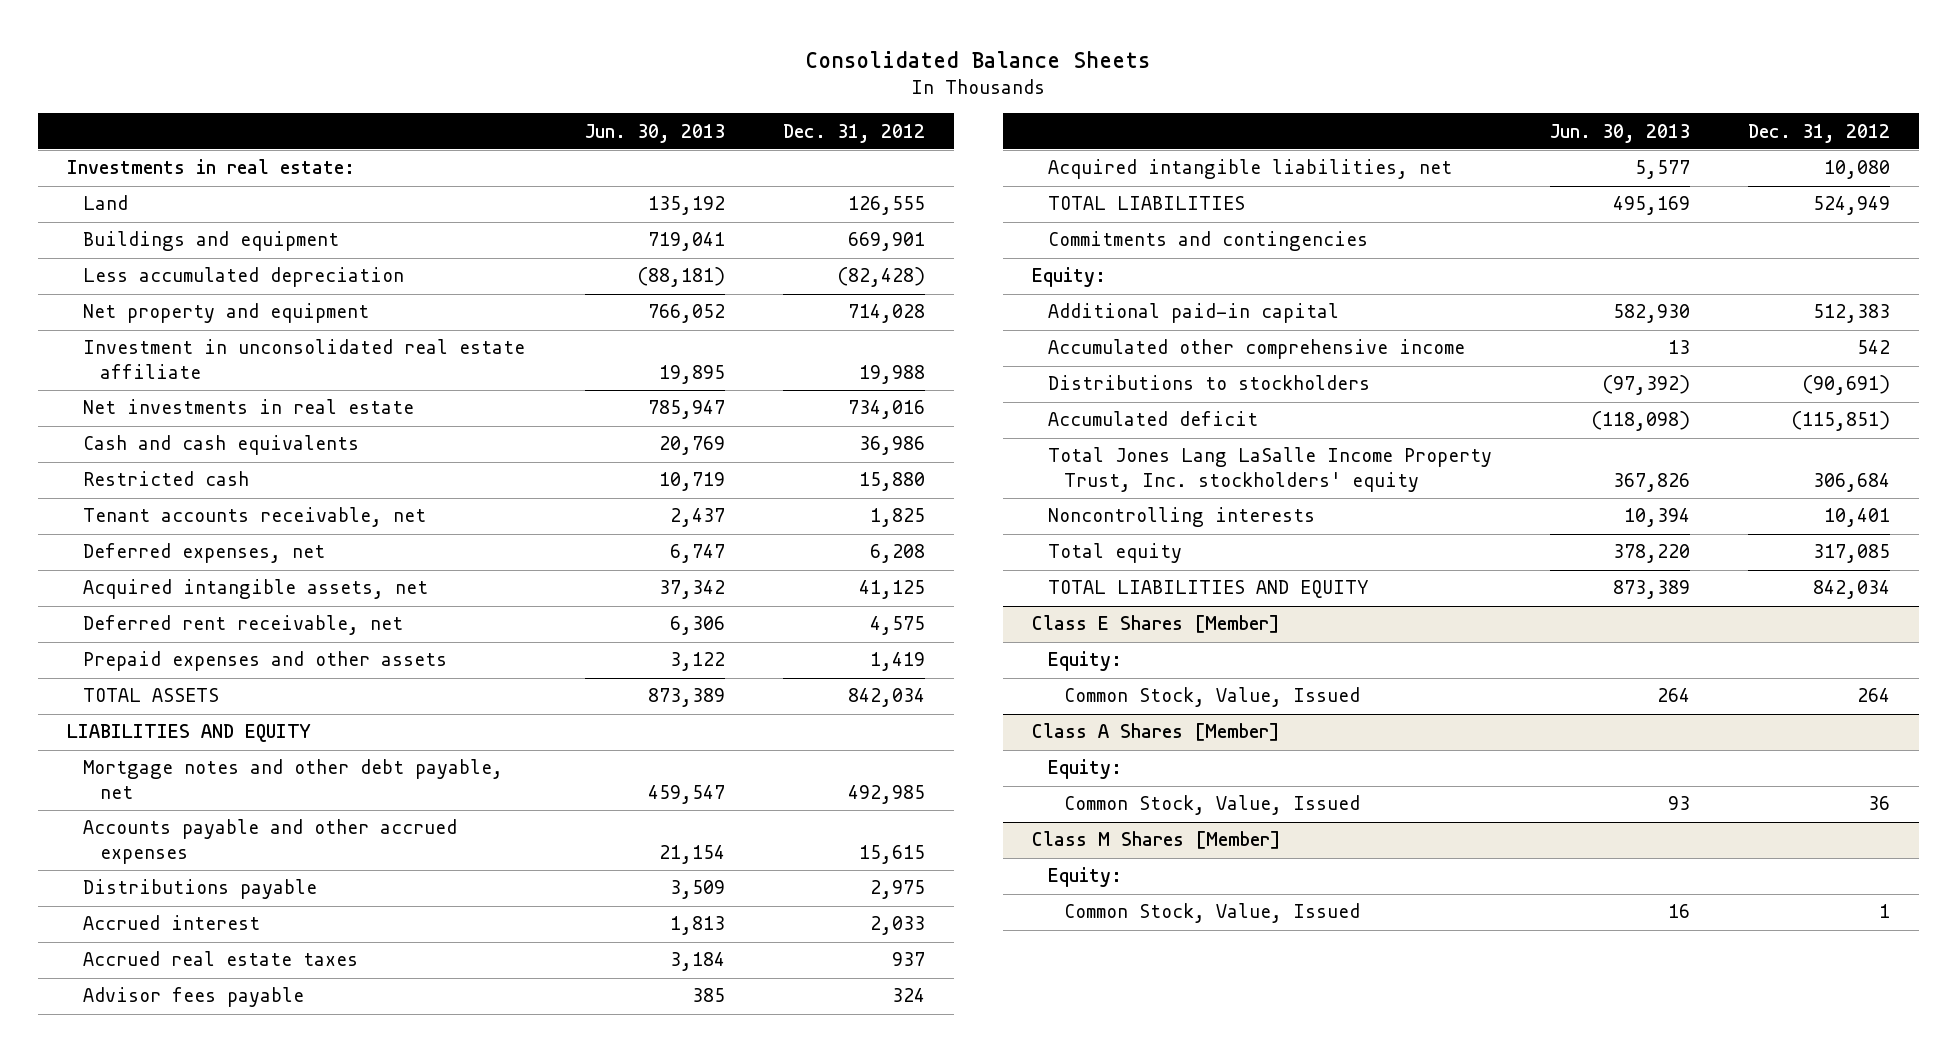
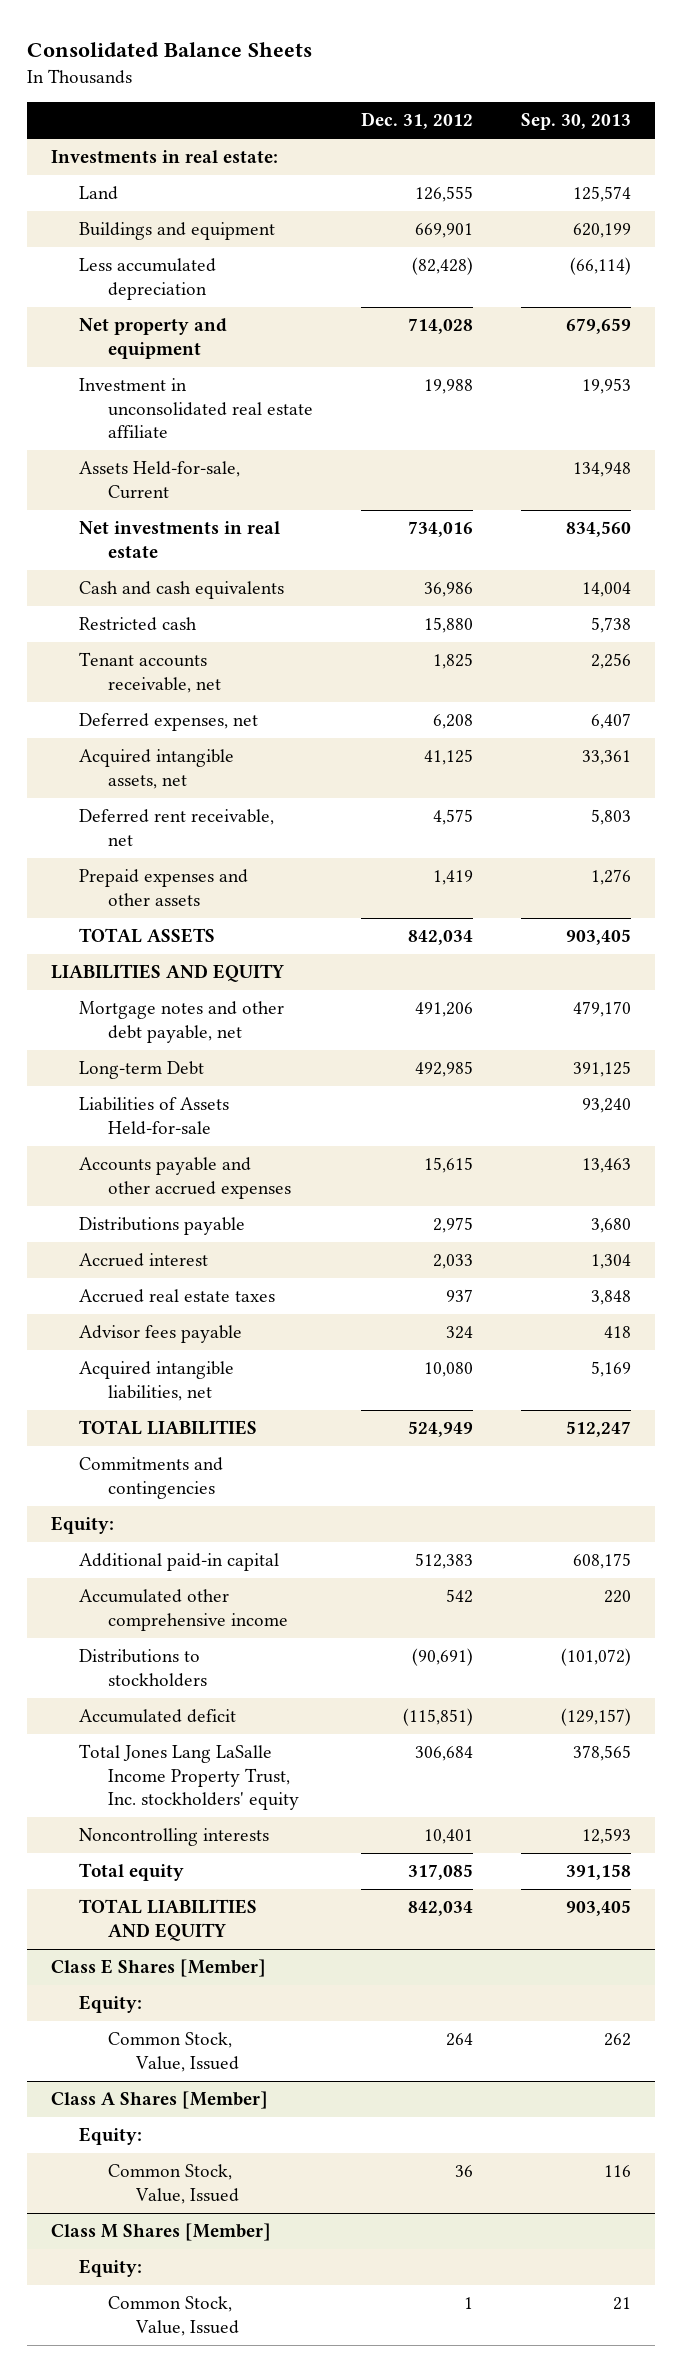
[585,123,726,143] Jun. 30, 2013 -> none
none -> [520,113,631,131] Sep. 30, 2013
none -> [79,461,241,499] Assets Held-for-sale, Current
[848,785,926,805] 492,985 -> [414,1002,473,1018] 491,206
none -> [79,1061,205,1080] Long-term Debt
none -> [79,1097,230,1135] Liabilities of Assets Held-for-sale

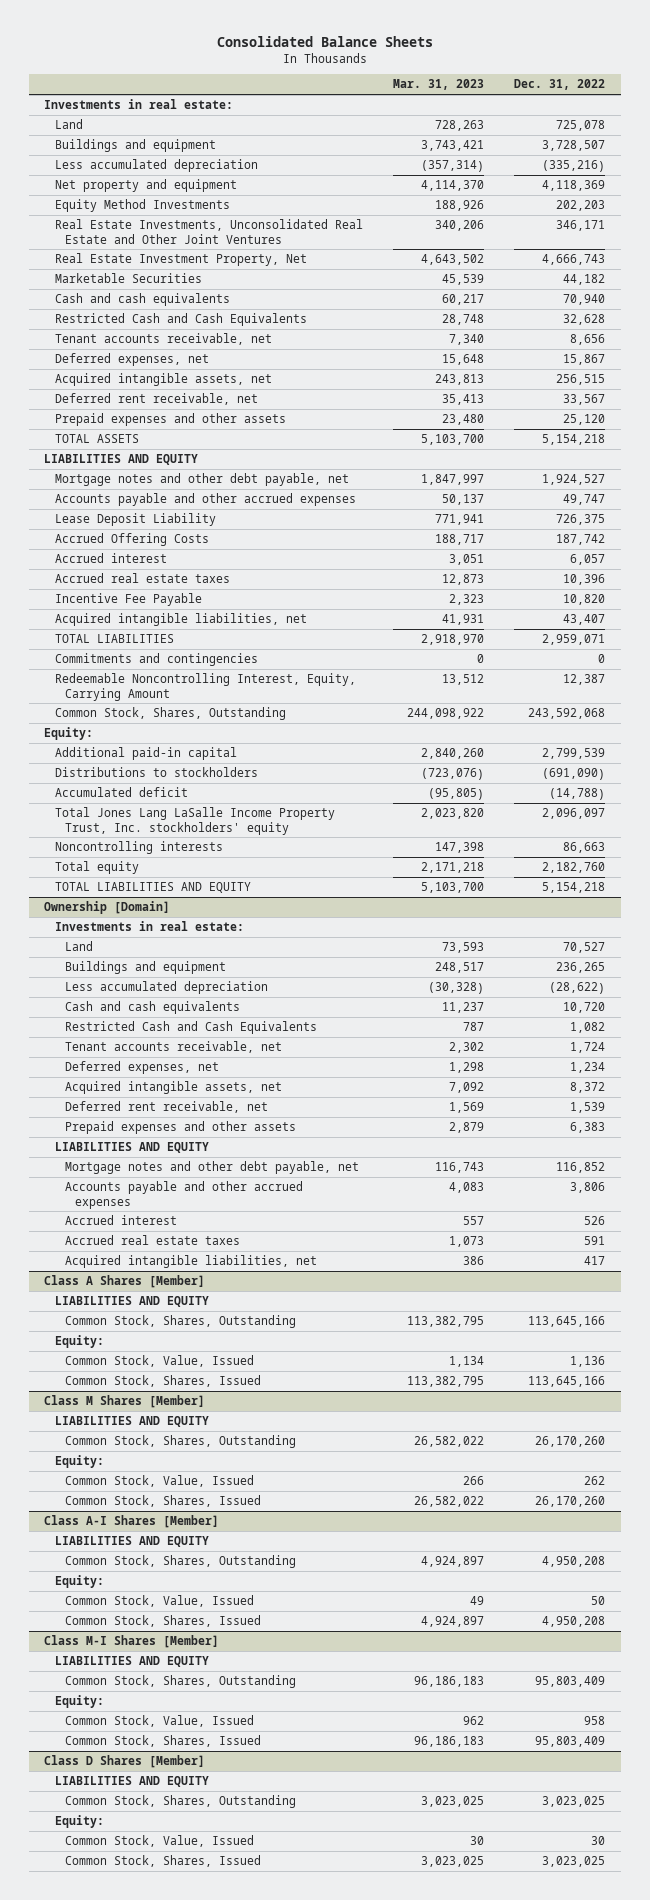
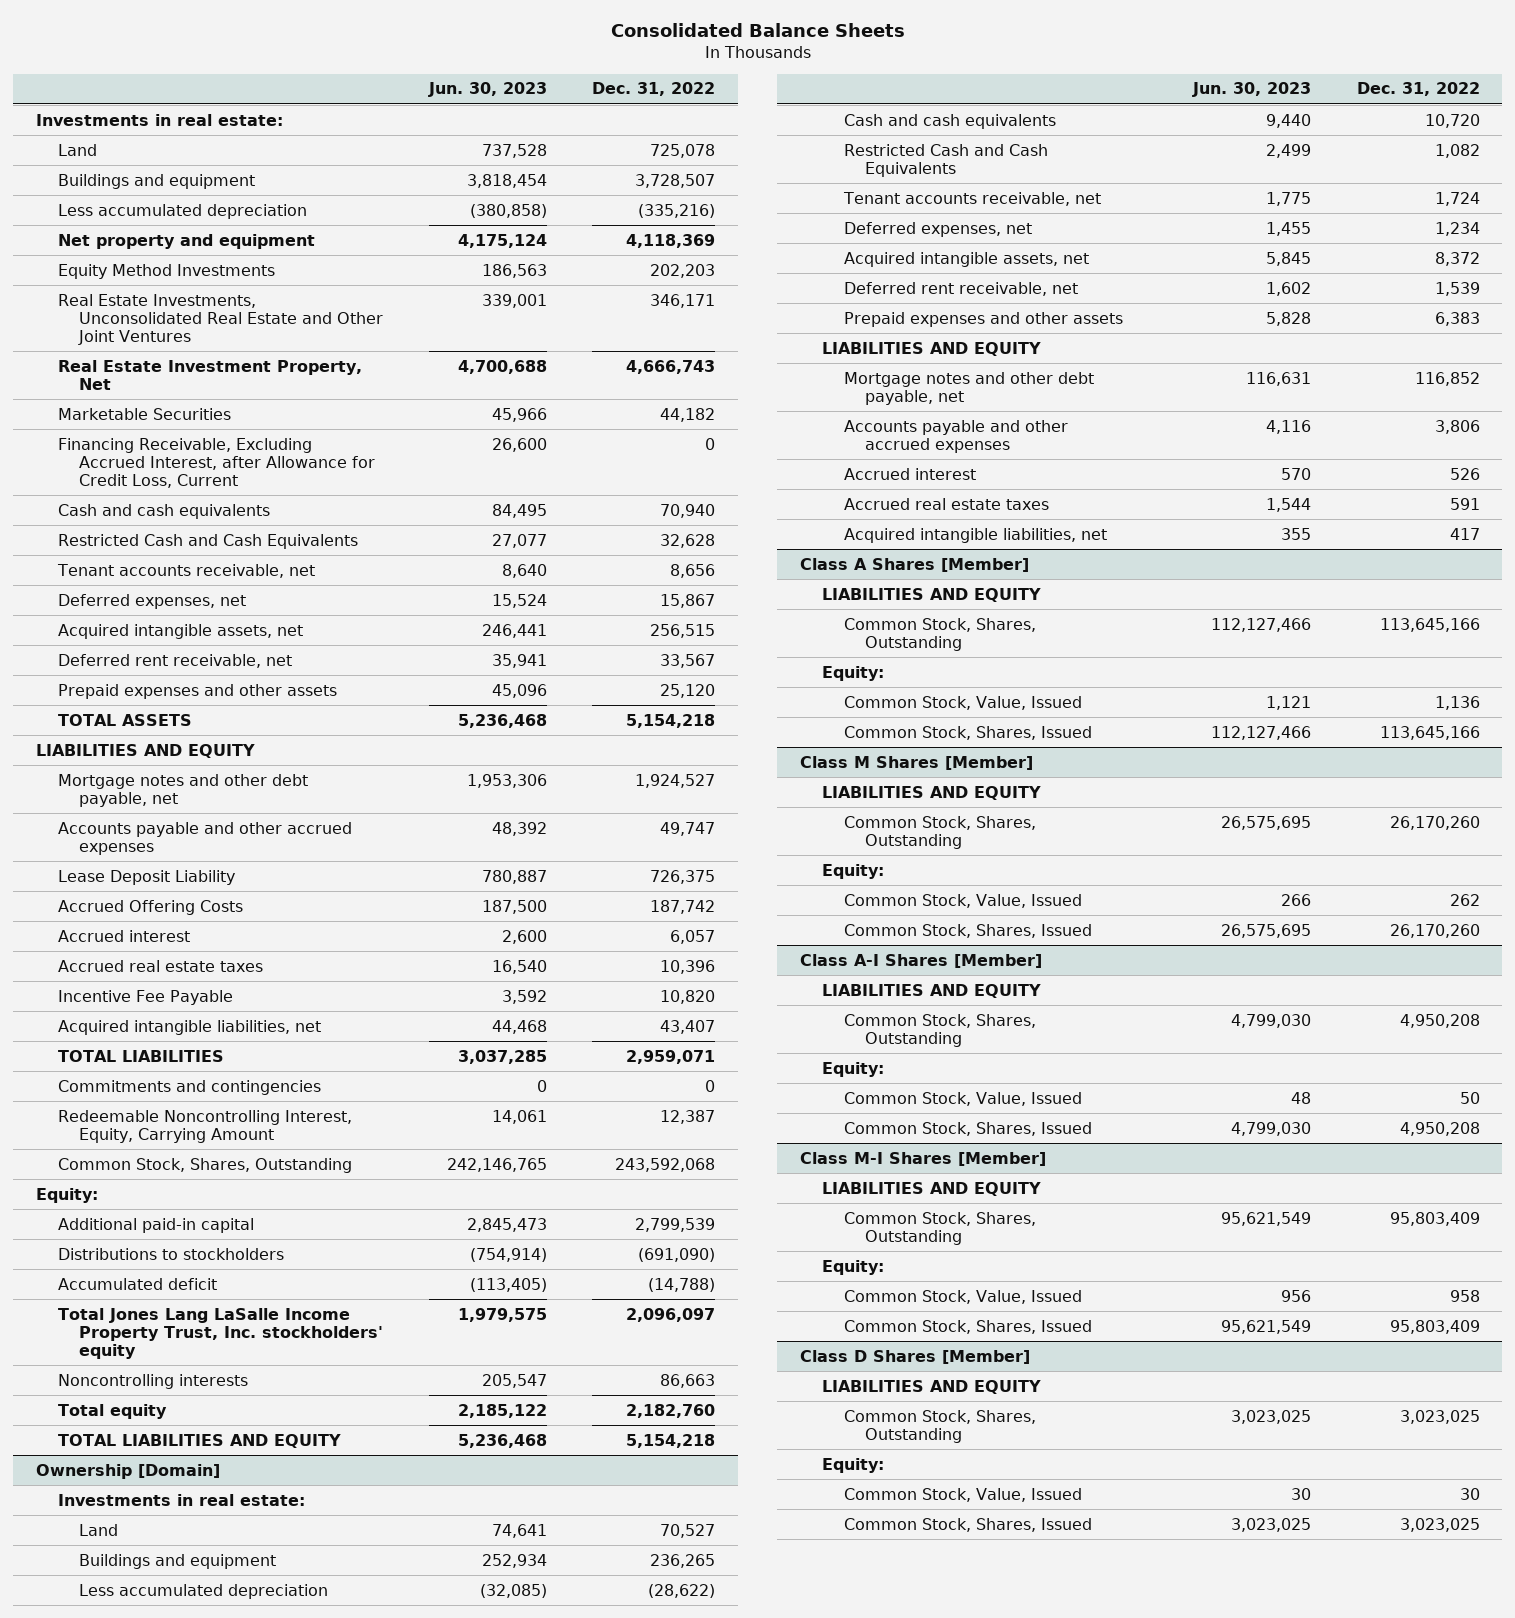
[392,79,484,91] Mar. 31, 2023 -> none
none -> [427,82,547,98] Jun. 30, 2023
none -> [57,437,376,488] Financing Receivable, Excluding Accrued Interest, after Allowance for Credit Loss, Current

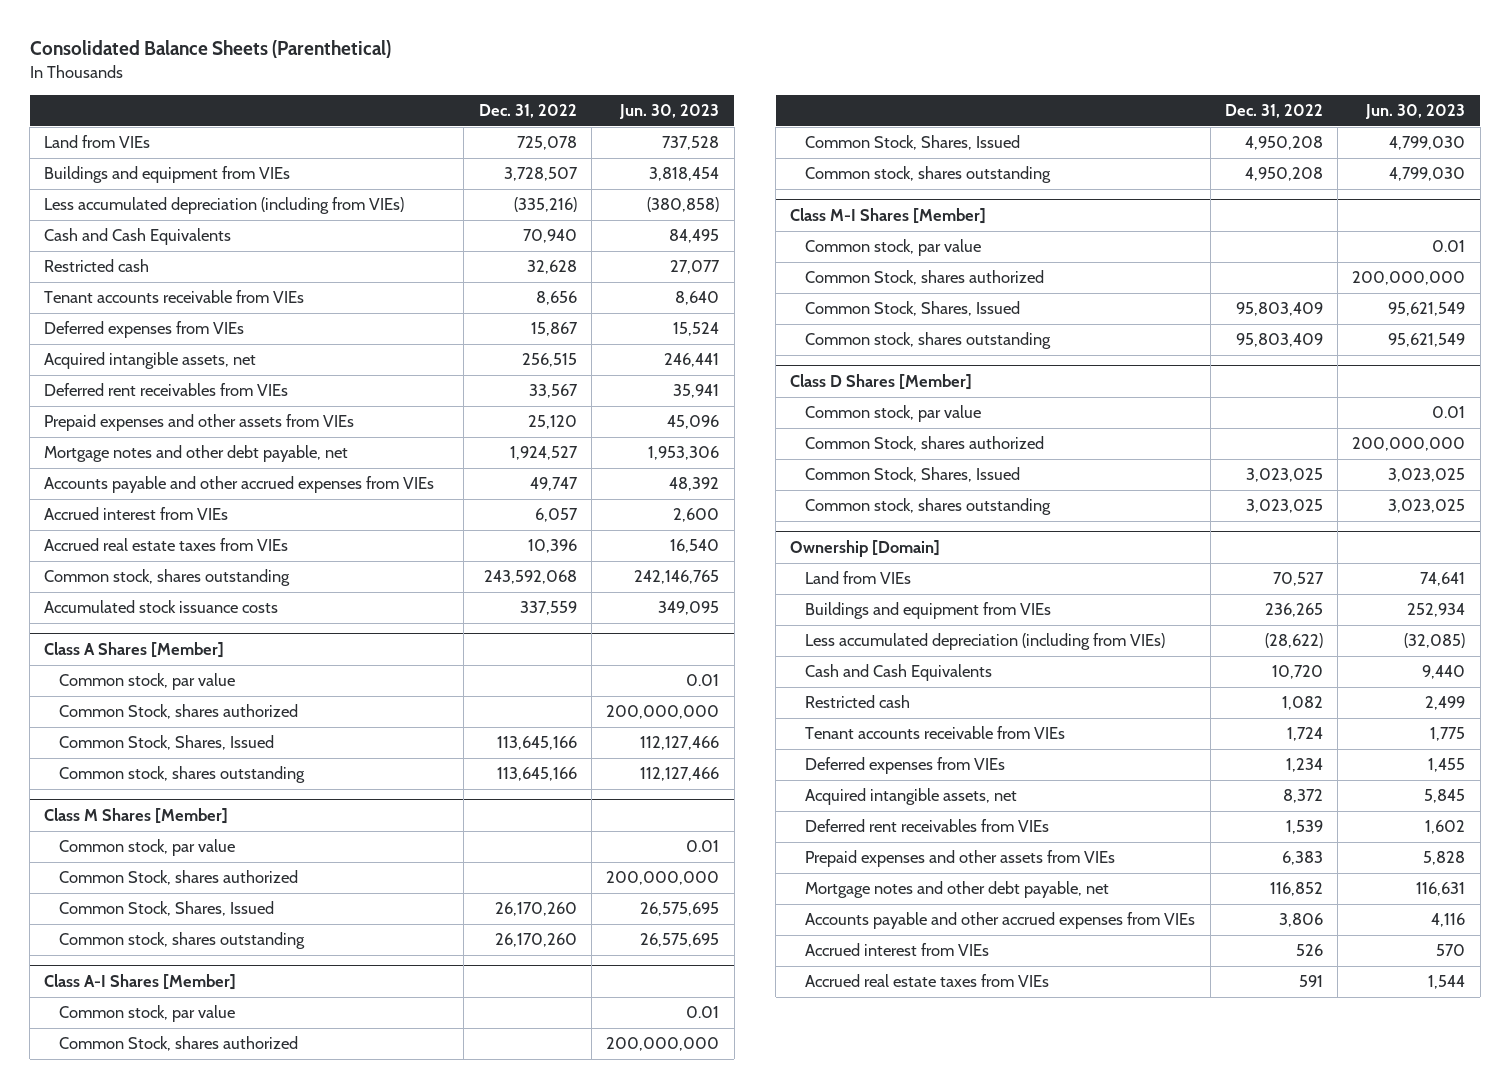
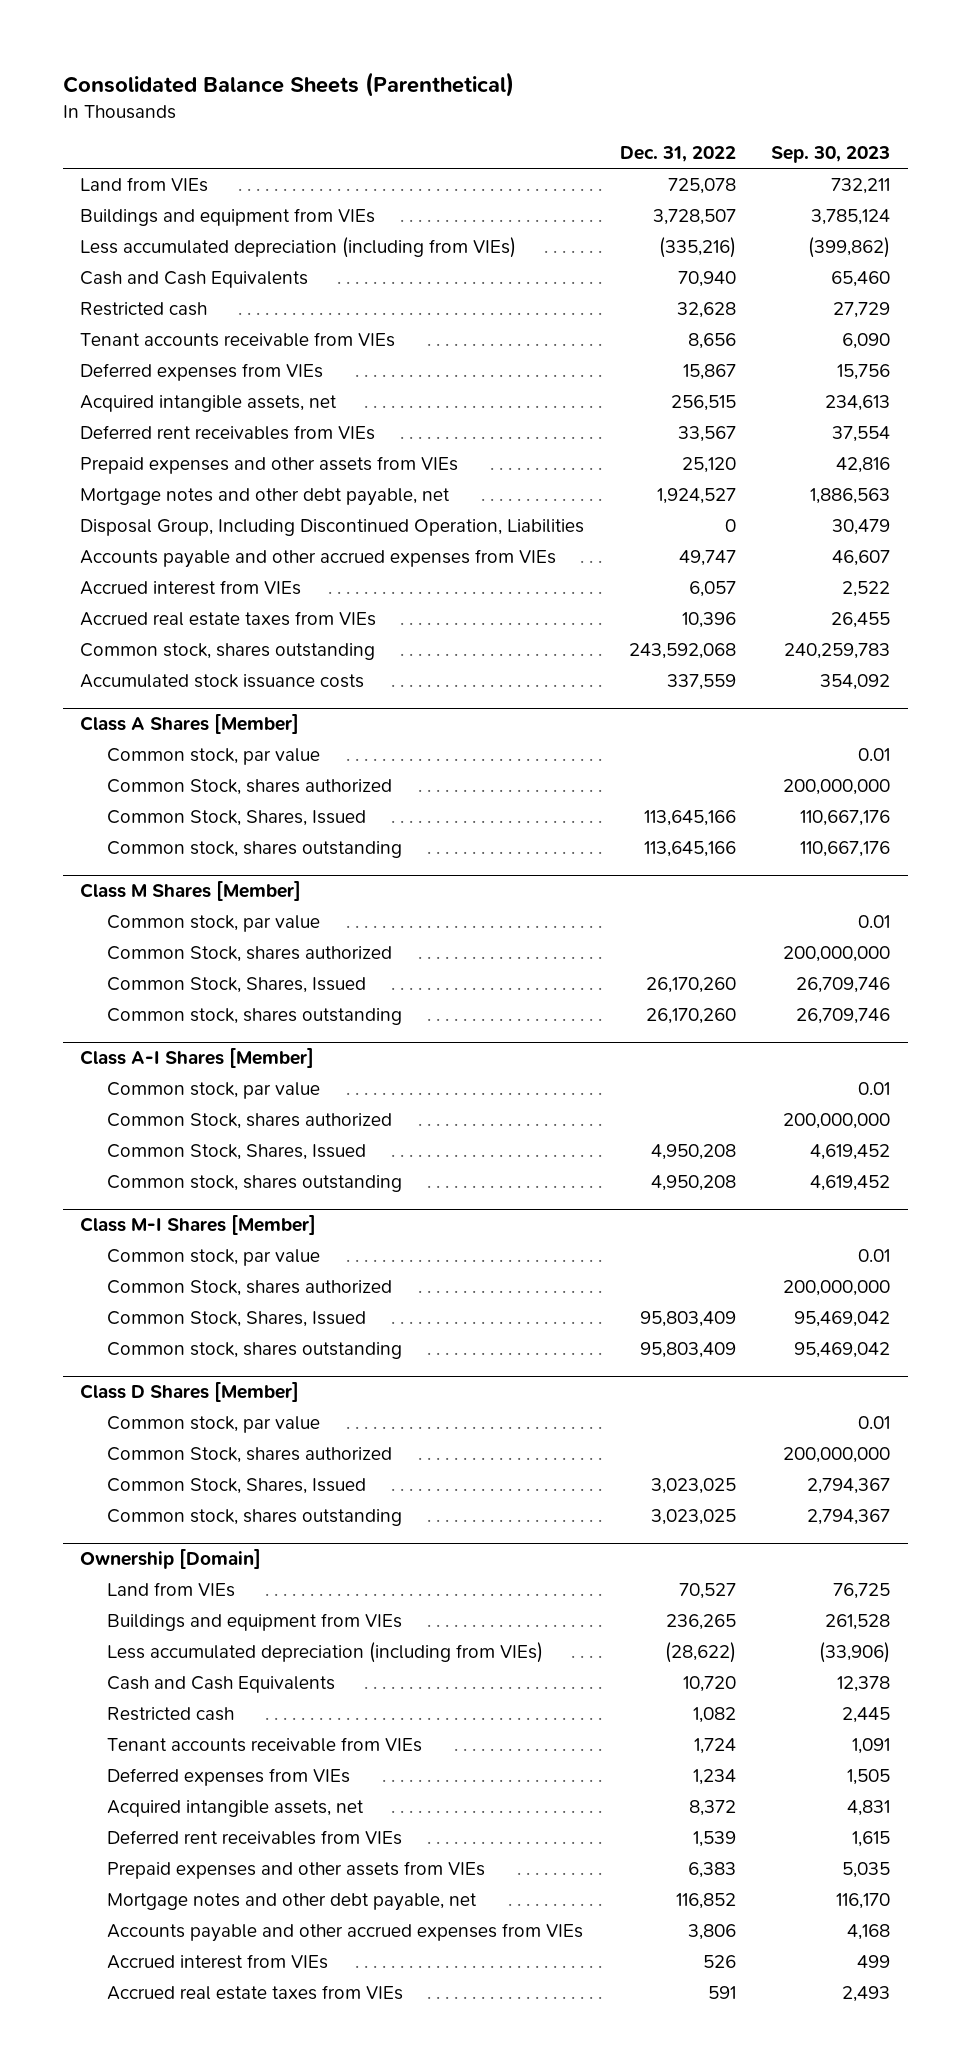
[619,103,720,119] Jun. 30, 2023 -> none
none -> [771,146,891,164] Sep. 30, 2023
none -> [80,519,585,537] Disposal Group, Including Discontinued Operation, Liabilities

